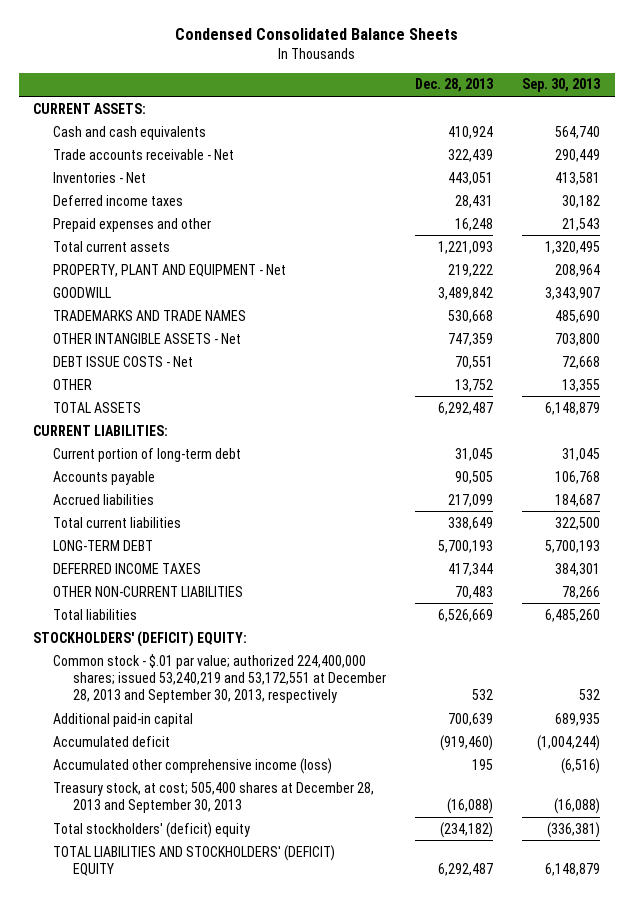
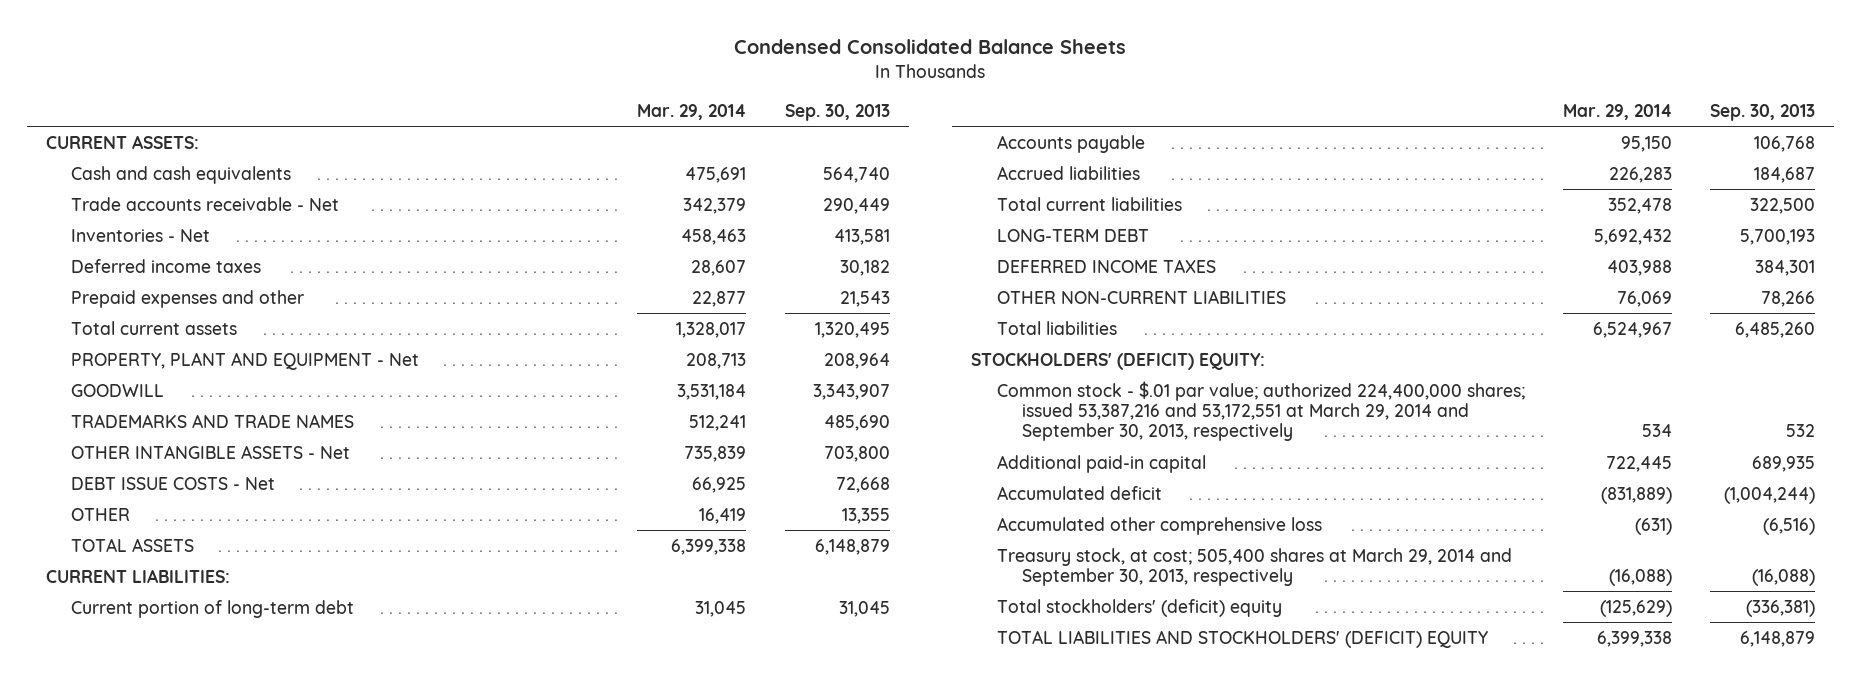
[414,78,493,93] Dec. 28, 2013 -> none
none -> [637,103,747,120] Mar. 29, 2014
[53,653,386,704] Common stock - $.01 par value; authorized 224,400,000 shares; issued 53,240,219 and 53,172,551 at December 28, 2013 and September 30, 2013, respectively -> [996,380,1525,442] Common stock - $.01 par value; authorized 224,400,000 shares; issued 53,387,216 and 53,172,551 at March 29, 2014 and September 30, 2013, respectively
[53,757,333,774] Accumulated other comprehensive income (loss) -> [996,516,1322,535] Accumulated other comprehensive loss
[53,781,375,813] Treasury stock, at cost; 505,400 shares at December 28, 2013 and September 30, 2013 -> [996,547,1512,586] Treasury stock, at cost; 505,400 shares at March 29, 2014 and September 30, 2013, respectively

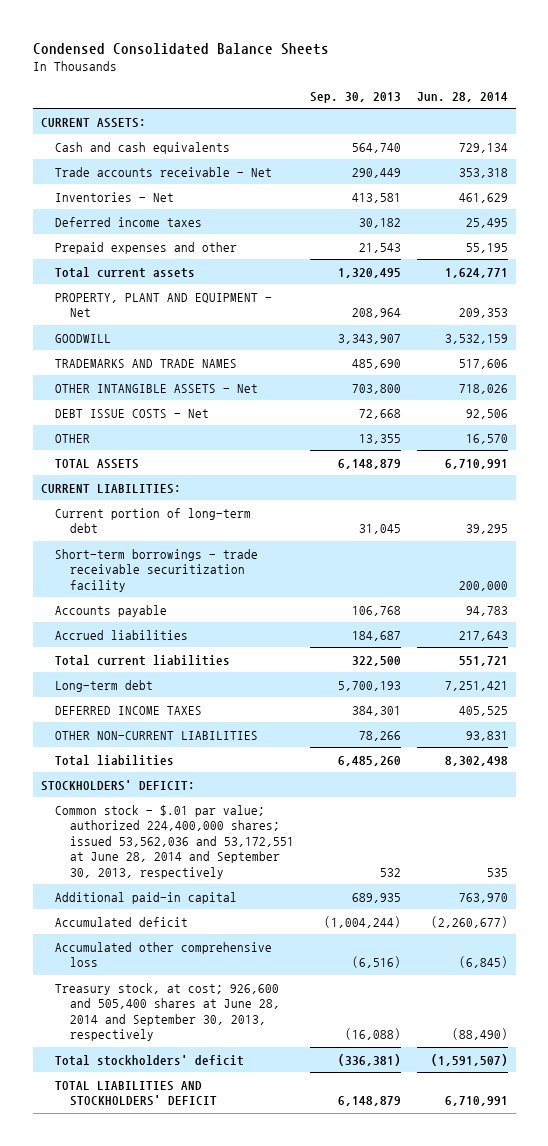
[637,103,747,120] Mar. 29, 2014 -> none
none -> [416,91,508,102] Jun. 28, 2014
none -> [55,548,259,592] Short-term borrowings - trade receivable securitization facility
[996,228,1149,242] LONG-TERM DEBT -> [55,679,154,692] Long-term debt
[971,352,1266,370] STOCKHOLDERS' (DEFICIT) EQUITY: -> [40,779,195,791] STOCKHOLDERS' DEFICIT:
[996,380,1525,442] Common stock - $.01 par value; authorized 224,400,000 shares; issued 53,387,216 and 53,172,551 at March 29, 2014 and September 30, 2013, respectively -> [55,804,295,879] Common stock - $.01 par value; authorized 224,400,000 shares; issued 53,562,036 and 53,172,551 at June 28, 2014 and September 30, 2013, respectively
[996,547,1512,586] Treasury stock, at cost; 505,400 shares at March 29, 2014 and September 30, 2013, respectively -> [55,982,281,1042] Treasury stock, at cost; 926,600 and 505,400 shares at June 28, 2014 and September 30, 2013, respectively
[996,598,1282,617] Total stockholders' (deficit) equity -> [55,1054,245,1066] Total stockholders' deficit
[996,629,1488,648] TOTAL LIABILITIES AND STOCKHOLDERS' (DEFICIT) EQUITY -> [55,1080,218,1107] TOTAL LIABILITIES AND STOCKHOLDERS' DEFICIT

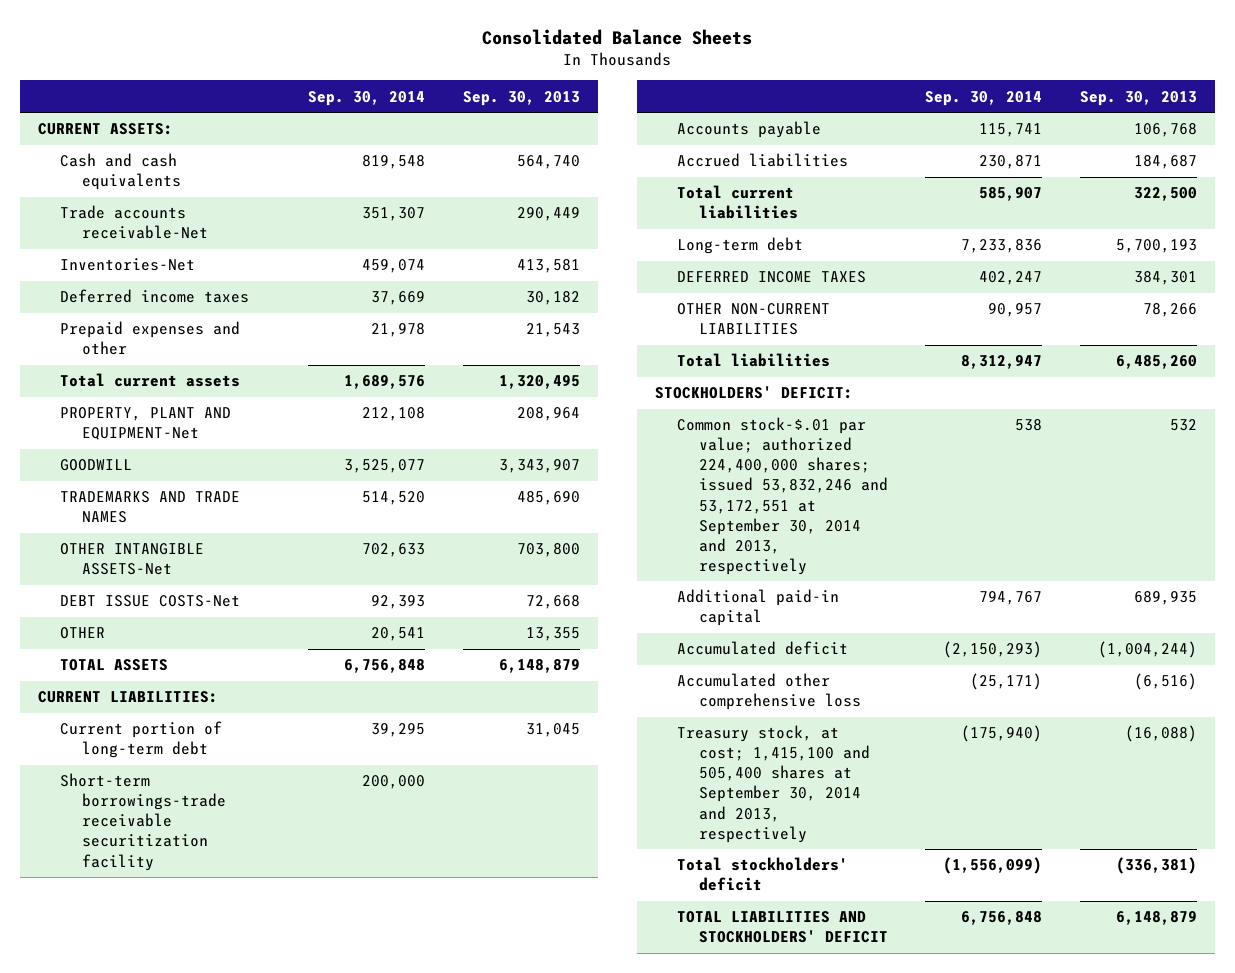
[32,42,329,55] Condensed Consolidated Balance Sheets -> [482,28,753,45] Consolidated Balance Sheets
[416,91,508,102] Jun. 28, 2014 -> none
none -> [308,90,426,106] Sep. 30, 2014
[55,166,273,177] Trade accounts receivable - Net -> [60,205,209,240] Trade accounts receivable-Net
[55,191,175,202] Inventories - Net -> [60,258,196,272] Inventories-Net
[55,292,273,318] PROPERTY, PLANT AND EQUIPMENT - Net -> [60,407,232,441] PROPERTY, PLANT AND EQUIPMENT-Net
[55,383,259,393] OTHER INTANGIBLE ASSETS - Net -> [60,543,205,576] OTHER INTANGIBLE ASSETS-Net
[55,408,210,418] DEBT ISSUE COSTS - Net -> [60,595,241,608] DEBT ISSUE COSTS-Net
[55,548,259,592] Short-term borrowings - trade receivable securitization facility -> [60,773,227,871] Short-term borrowings-trade receivable securitization facility
[55,804,295,879] Common stock - $.01 par value; authorized 224,400,000 shares; issued 53,562,036 and 53,172,551 at June 28, 2014 and September 30, 2013, respectively -> [677,417,889,575] Common stock-$.01 par value; authorized 224,400,000 shares; issued 53,832,246 and 53,172,551 at September 30, 2014 and 2013, respectively
[55,982,281,1042] Treasury stock, at cost; 926,600 and 505,400 shares at June 28, 2014 and September 30, 2013, respectively -> [677,725,871,843] Treasury stock, at cost; 1,415,100 and 505,400 shares at September 30, 2014 and 2013, respectively

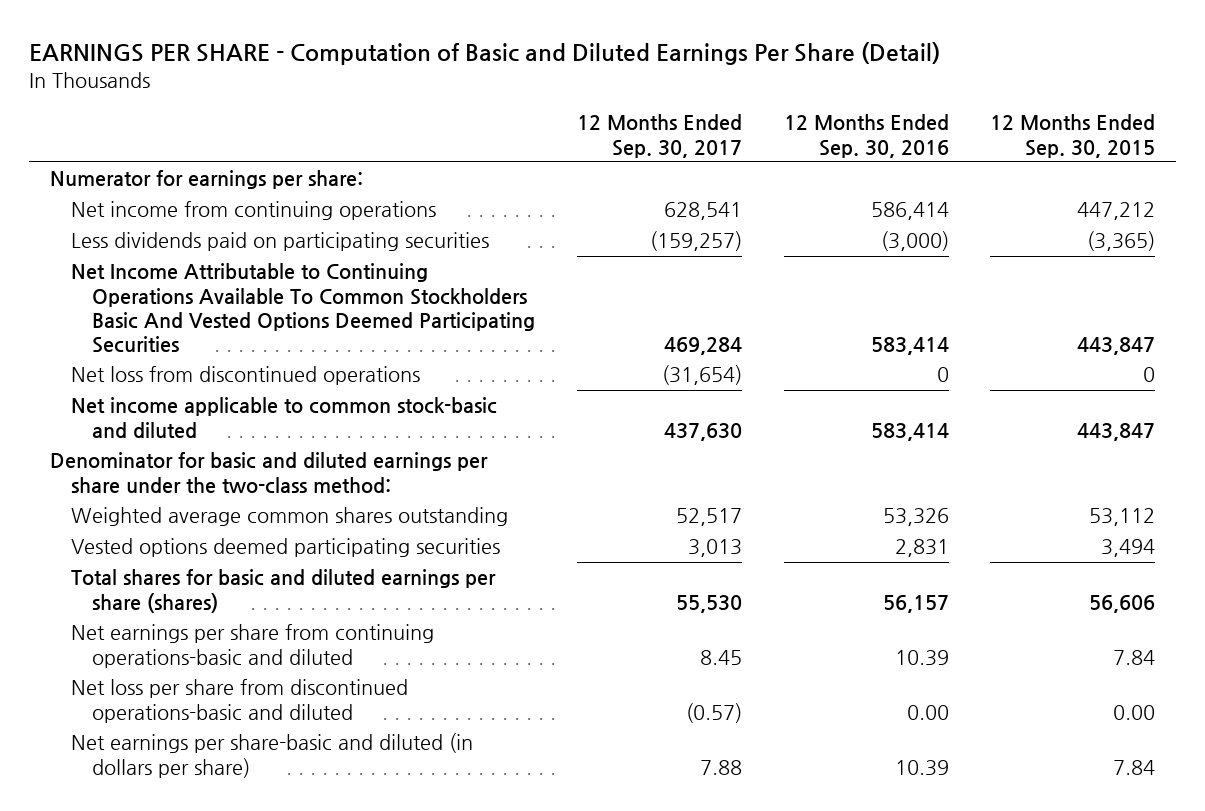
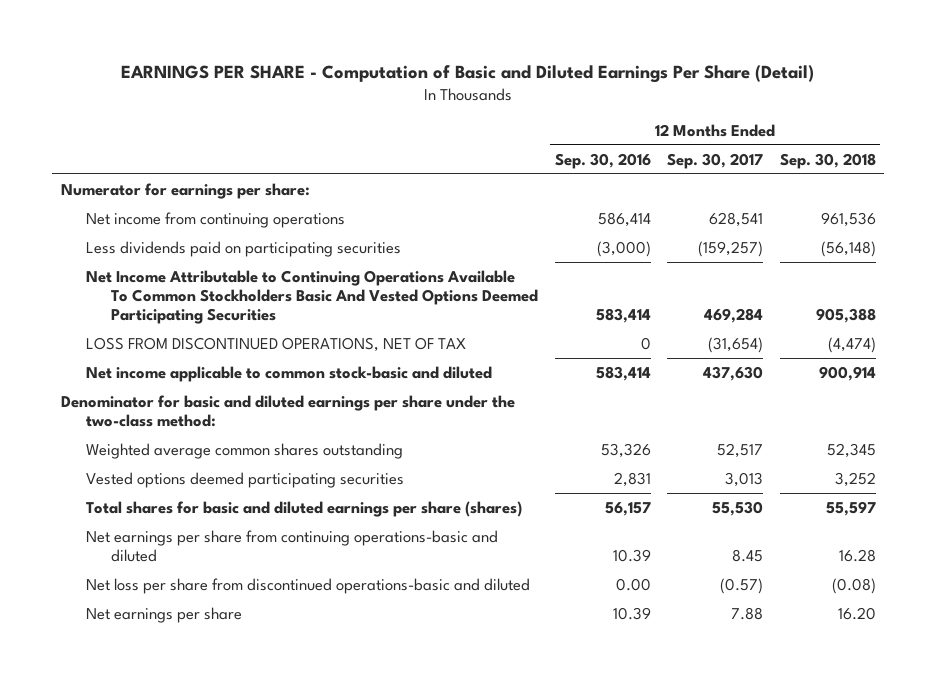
[990,114,1156,158] 12 Months Ended Sep. 30, 2015 -> none
none -> [779,152,876,169] Sep. 30, 2018
[71,366,421,386] Net loss from discontinued operations -> [85,336,466,352] LOSS FROM DISCONTINUED OPERATIONS, NET OF TAX
[71,733,474,778] Net earnings per share-basic and diluted (in dollars per share) -> [85,606,242,623] Net earnings per share

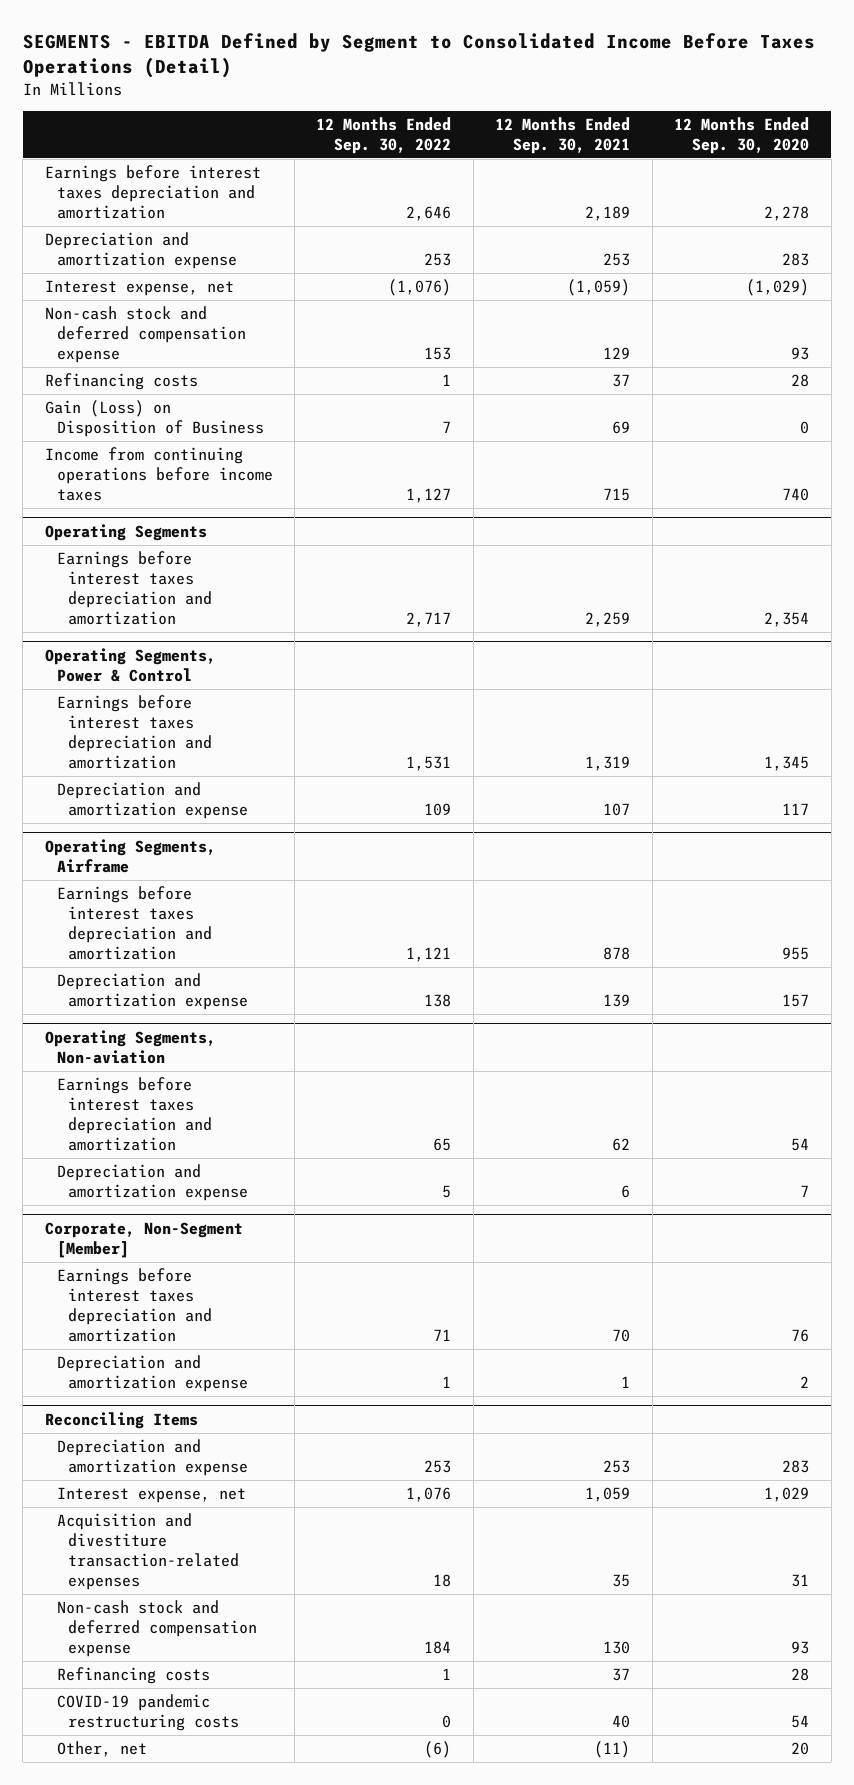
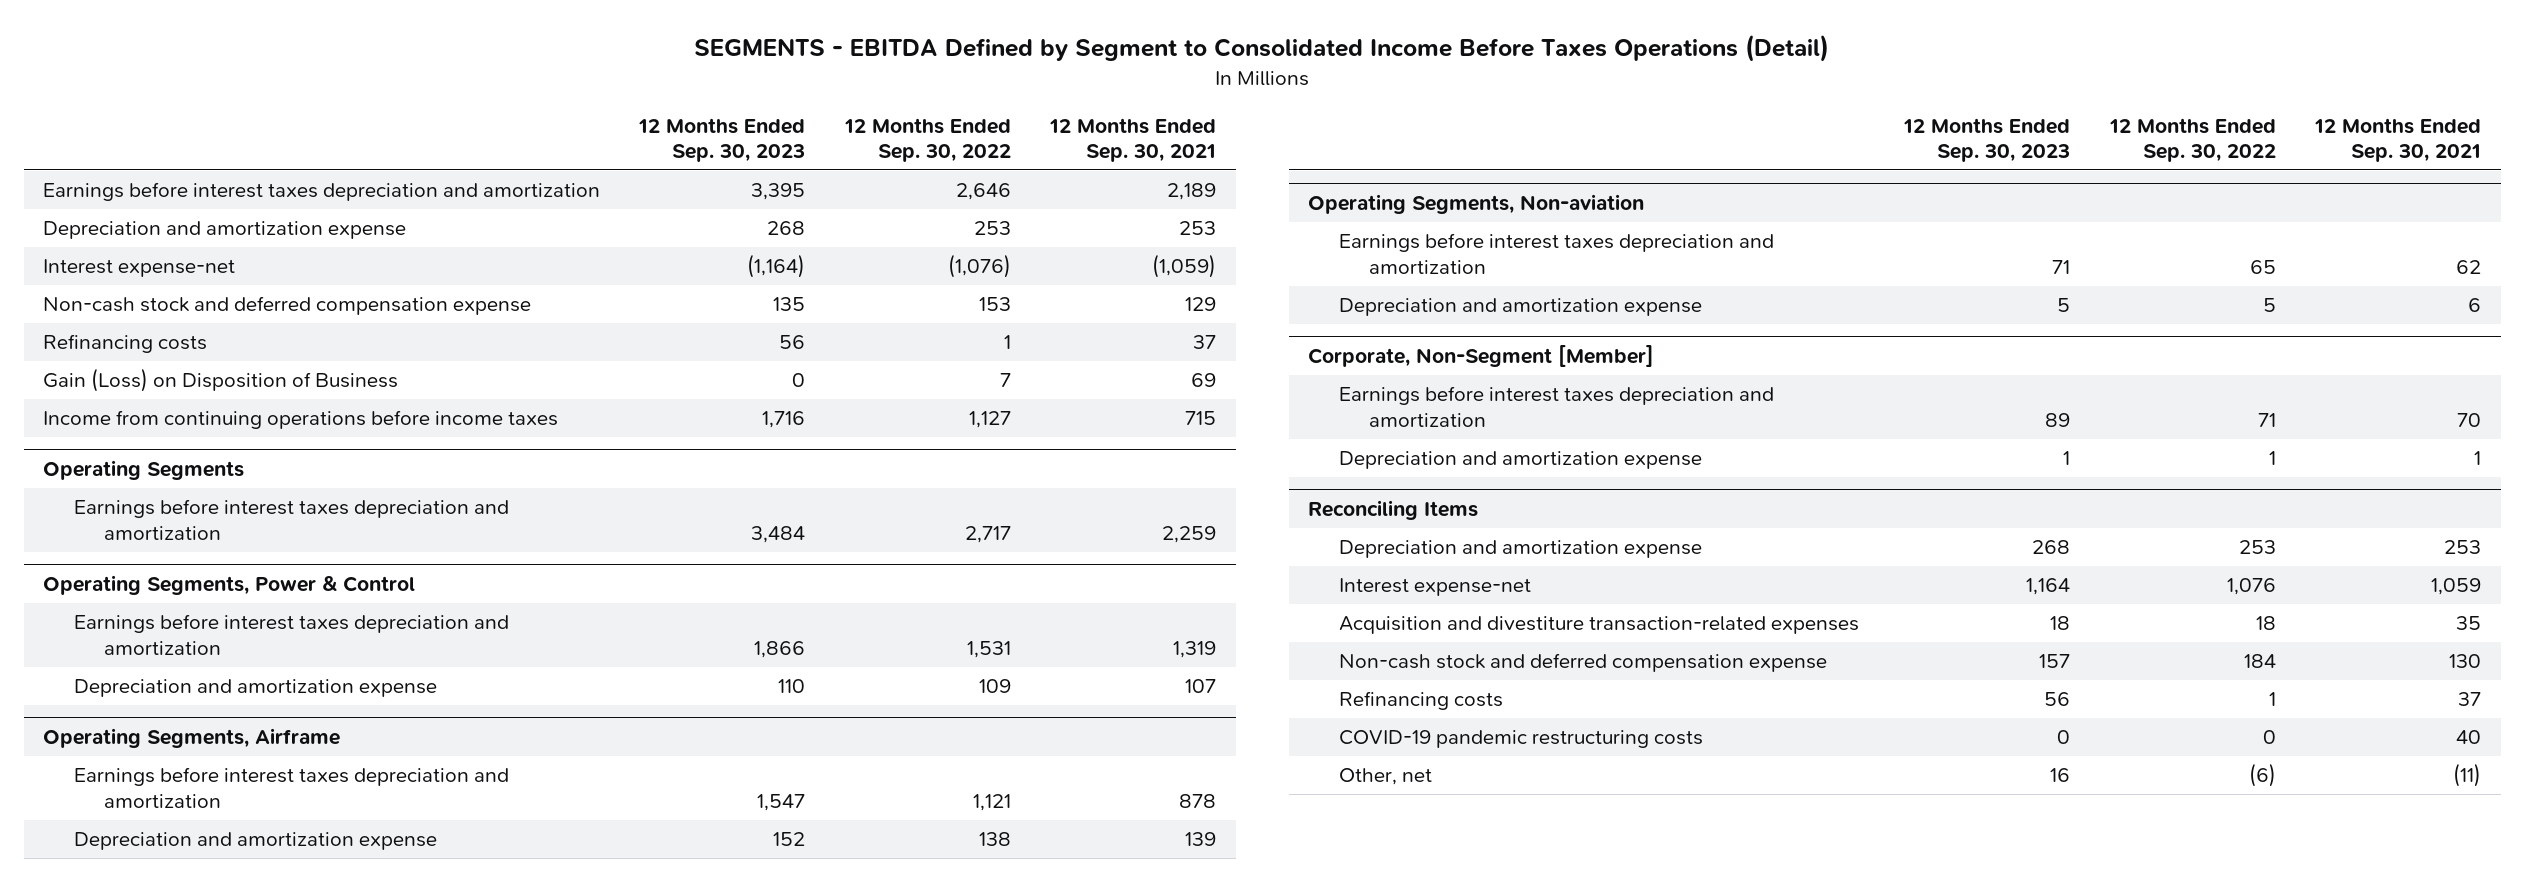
[674,116,810,154] 12 Months Ended Sep. 30, 2020 -> none
none -> [638,117,806,162] 12 Months Ended Sep. 30, 2023
[44,280,234,297] Interest expense, net -> [43,259,236,278] Interest expense-net
[56,1487,246,1504] Interest expense, net -> [1338,578,1531,597] Interest expense-net

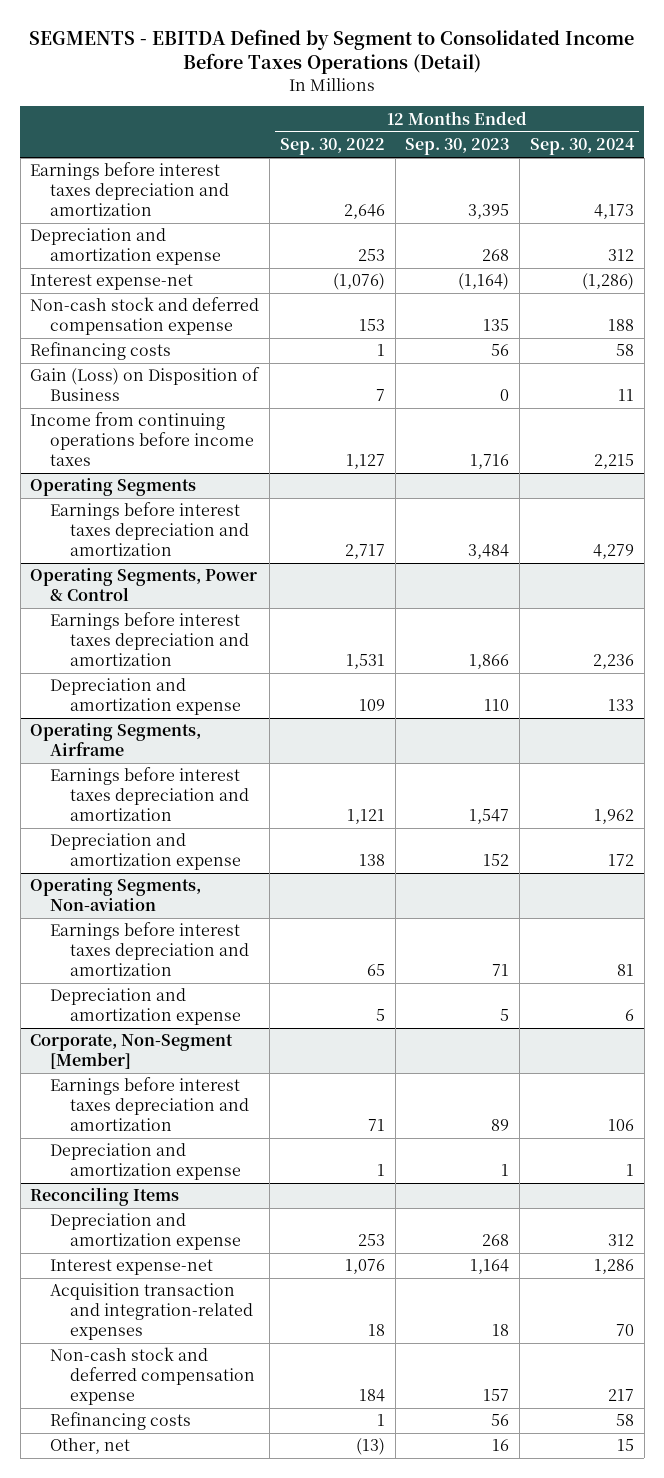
[1049,117,1217,162] 12 Months Ended Sep. 30, 2021 -> none
none -> [530,138,636,156] Sep. 30, 2024
[1338,616,1859,635] Acquisition and divestiture transaction-related expenses -> [50,1283,254,1340] Acquisition transaction and integration-related expenses
[1338,730,1703,749] COVID-19 pandemic restructuring costs -> none
[2248,763,2276,788] (6) -> [355,1438,385,1456] (13)

